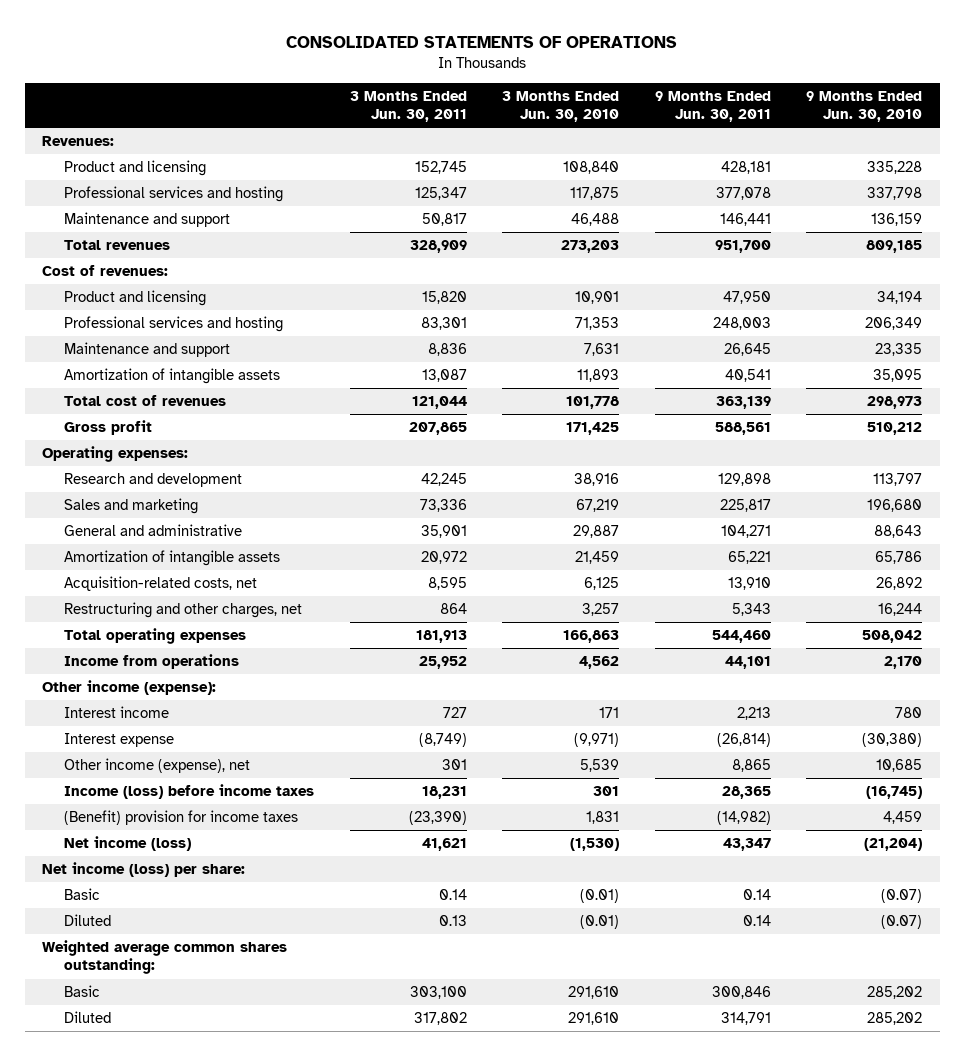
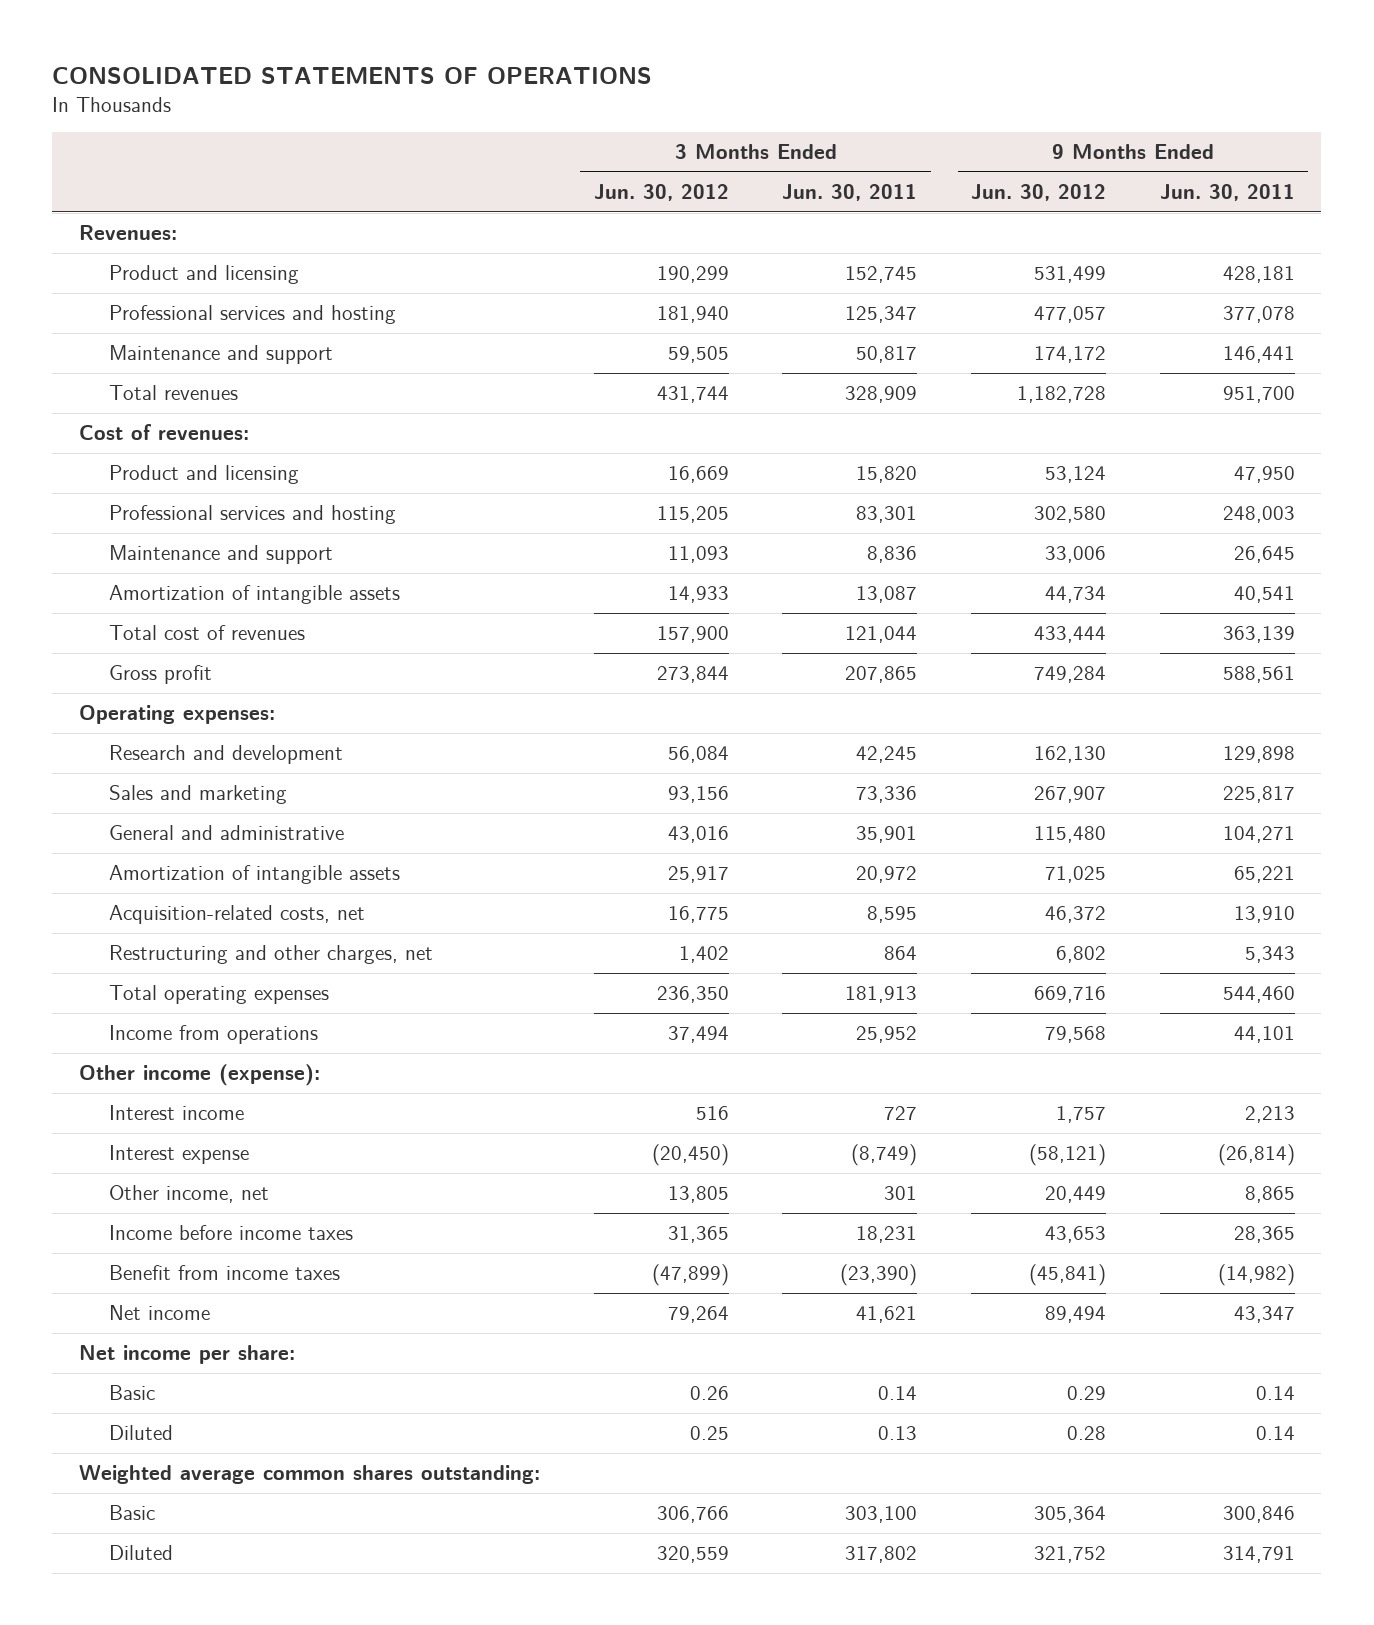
[502,90,620,122] 3 Months Ended Jun. 30, 2010 -> none
[806,90,923,122] 9 Months Ended Jun. 30, 2010 -> none
none -> [593,183,729,201] Jun. 30, 2012
none -> [971,183,1107,201] Jun. 30, 2012
[64,758,251,774] Other income (expense), net -> [108,1184,269,1203] Other income, net
[64,784,315,800] Income (loss) before income taxes -> [108,1224,353,1240] Income before income taxes
[64,810,299,826] (Benefit) provision for income taxes -> [108,1264,340,1280] Benefit from income taxes
[64,836,192,852] Net income (loss) -> [108,1304,210,1320] Net income
[42,862,246,878] Net income (loss) per share: -> [79,1344,296,1364] Net income per share:

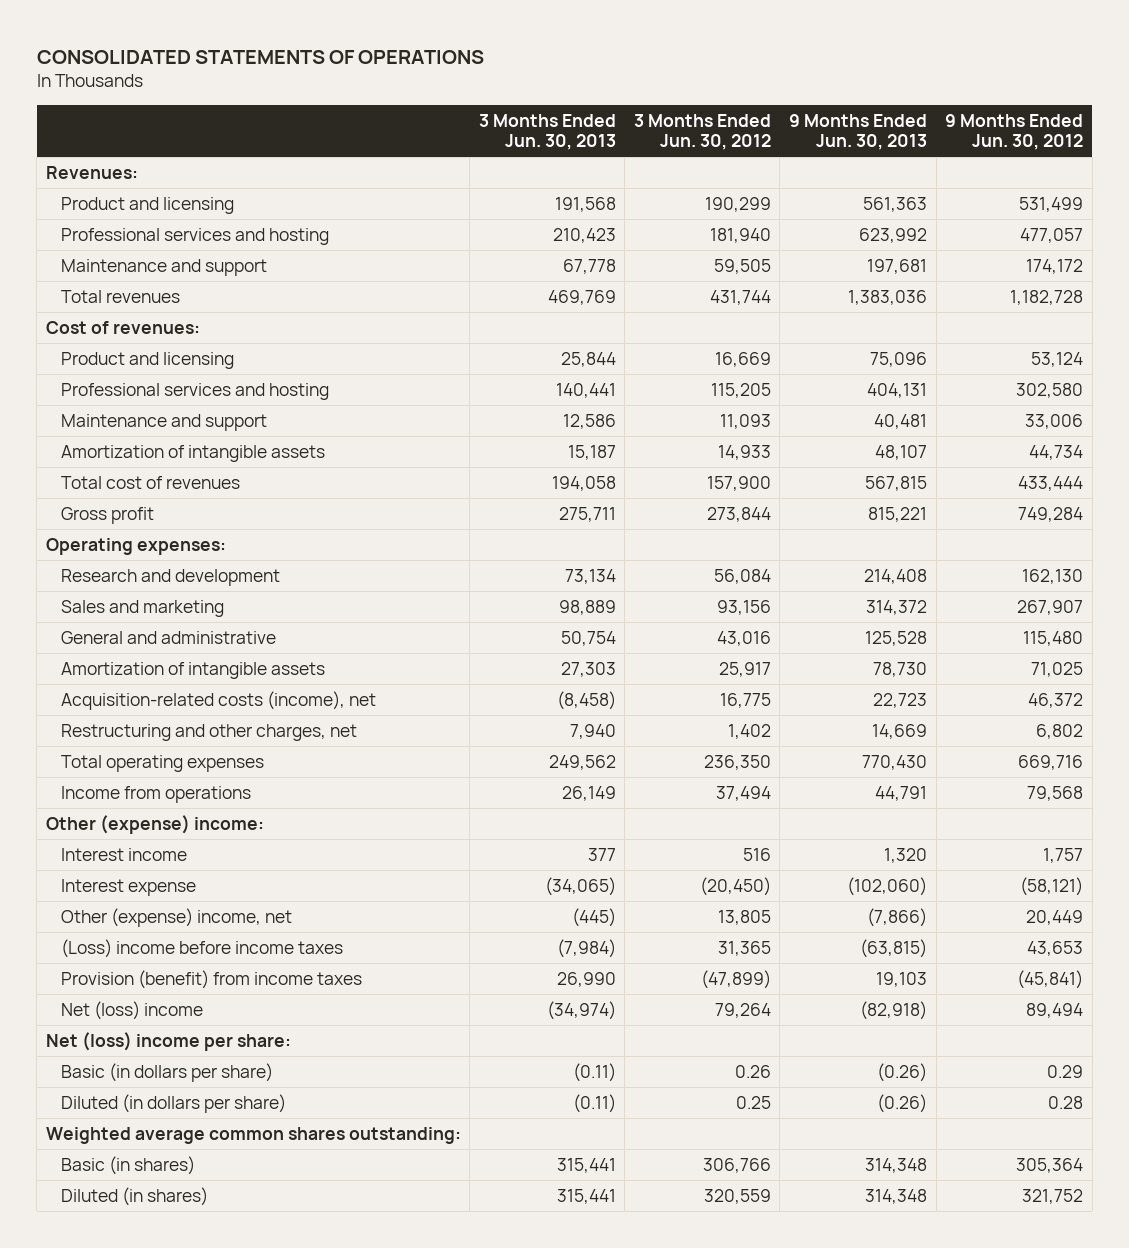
[782,183,918,201] Jun. 30, 2011 -> none
[1159,183,1295,201] Jun. 30, 2011 -> none
none -> [478,113,616,151] 3 Months Ended Jun. 30, 2013
none -> [789,113,928,151] 9 Months Ended Jun. 30, 2013
[108,904,365,924] Acquisition-related costs, net -> [61,690,377,710] Acquisition-related costs (income), net
[79,1063,321,1086] Other income (expense): -> [45,814,264,834] Other (expense) income:
[108,1184,269,1203] Other income, net -> [61,907,293,927] Other (expense) income, net
[108,1224,353,1240] Income before income taxes -> [61,938,344,958] (Loss) income before income taxes
[108,1264,340,1280] Benefit from income taxes -> [61,969,363,989] Provision (benefit) from income taxes
[108,1304,210,1320] Net income -> [61,1000,204,1020] Net (loss) income
[79,1344,296,1364] Net income per share: -> [45,1031,291,1051] Net (loss) income per share:
[108,1384,155,1400] Basic -> [61,1062,274,1082] Basic (in dollars per share)
[108,1424,173,1440] Diluted -> [61,1093,287,1113] Diluted (in dollars per share)
[108,1504,155,1520] Basic -> [61,1155,196,1175] Basic (in shares)
[108,1544,173,1560] Diluted -> [61,1186,209,1206] Diluted (in shares)

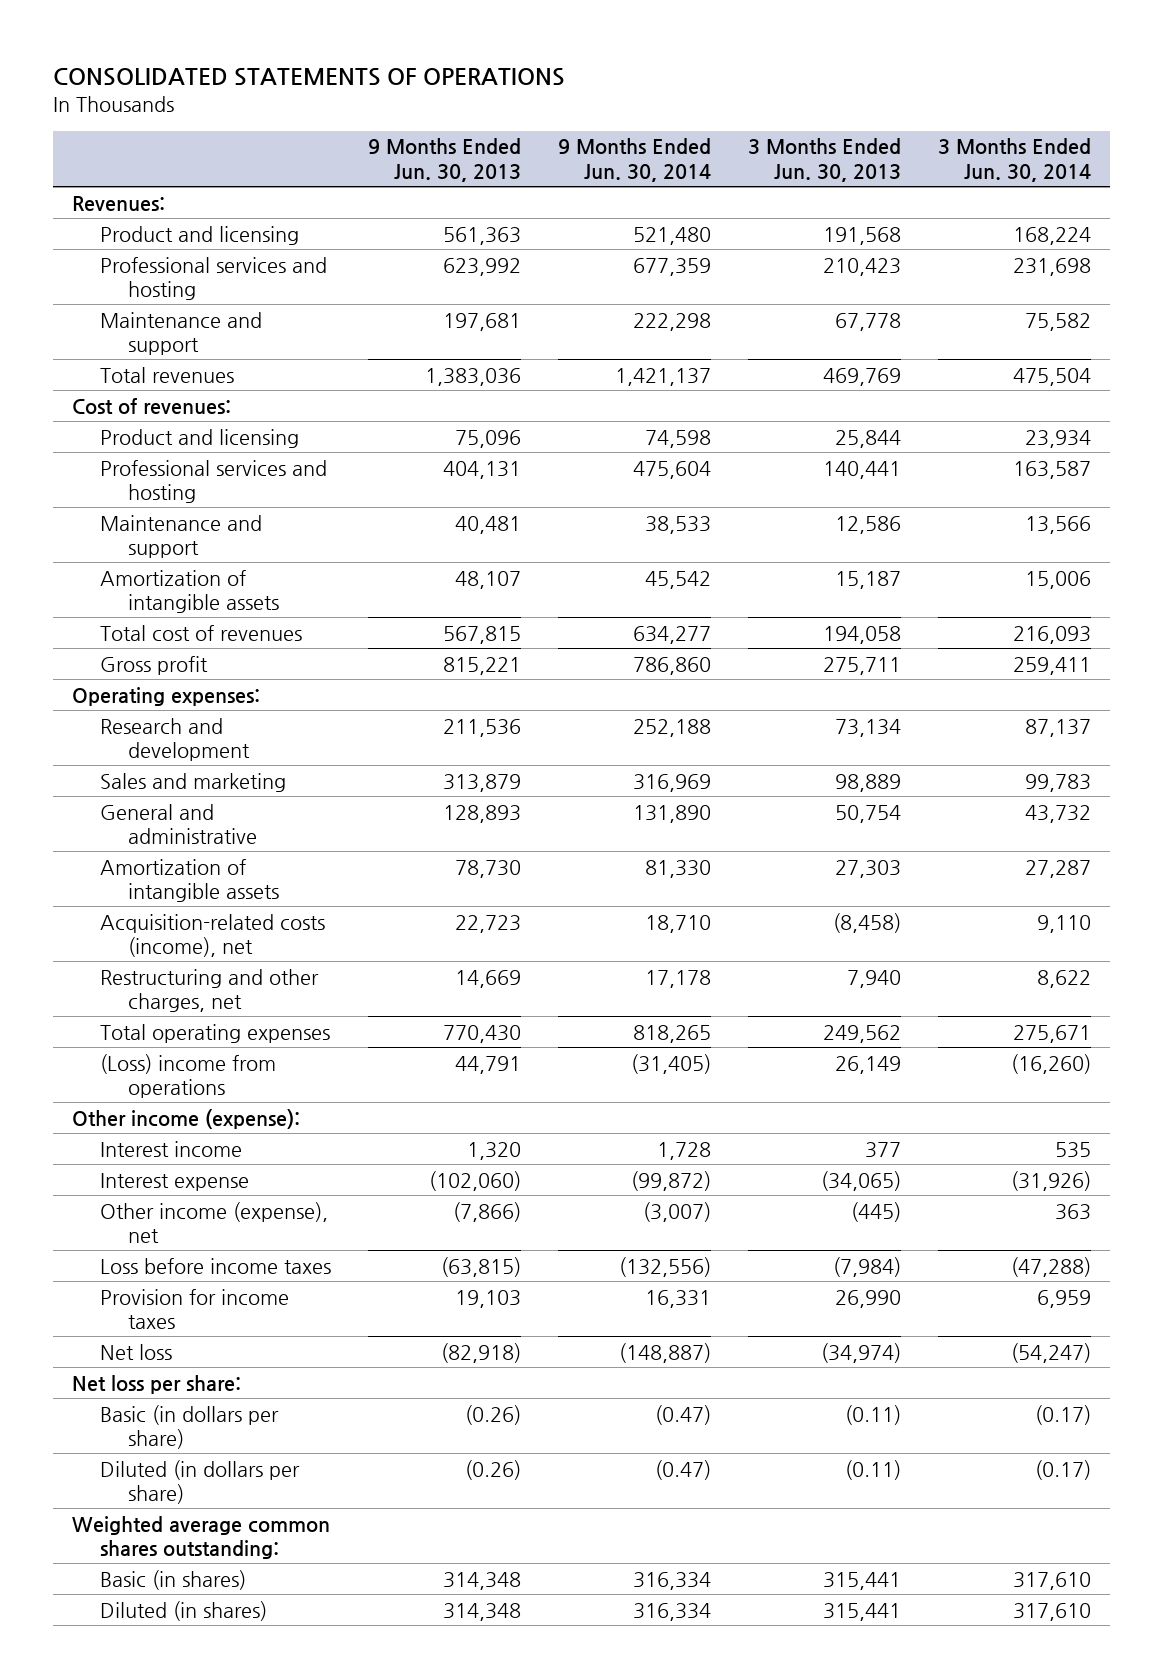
[633,113,771,151] 3 Months Ended Jun. 30, 2012 -> none
[945,113,1084,151] 9 Months Ended Jun. 30, 2012 -> none
none -> [558,138,712,182] 9 Months Ended Jun. 30, 2014
none -> [938,138,1092,182] 3 Months Ended Jun. 30, 2014
[864,568,928,584] 214,408 -> [442,718,521,737] 211,536
[866,599,928,615] 314,372 -> [442,773,521,792] 313,879
[865,630,928,646] 125,528 -> [442,804,521,823] 128,893
[61,785,252,803] Income from operations -> [99,1053,276,1098] (Loss) income from operations
[45,814,264,834] Other (expense) income: -> [71,1108,300,1129] Other income (expense):
[61,907,293,927] Other (expense) income, net -> [99,1201,328,1243] Other income (expense), net
[61,938,344,958] (Loss) income before income taxes -> [99,1257,331,1274] Loss before income taxes
[61,969,363,989] Provision (benefit) from income taxes -> [99,1288,289,1329] Provision for income taxes
[61,1000,204,1020] Net (loss) income -> [99,1343,172,1360] Net loss
[45,1031,291,1051] Net (loss) income per share: -> [71,1374,241,1394] Net loss per share:

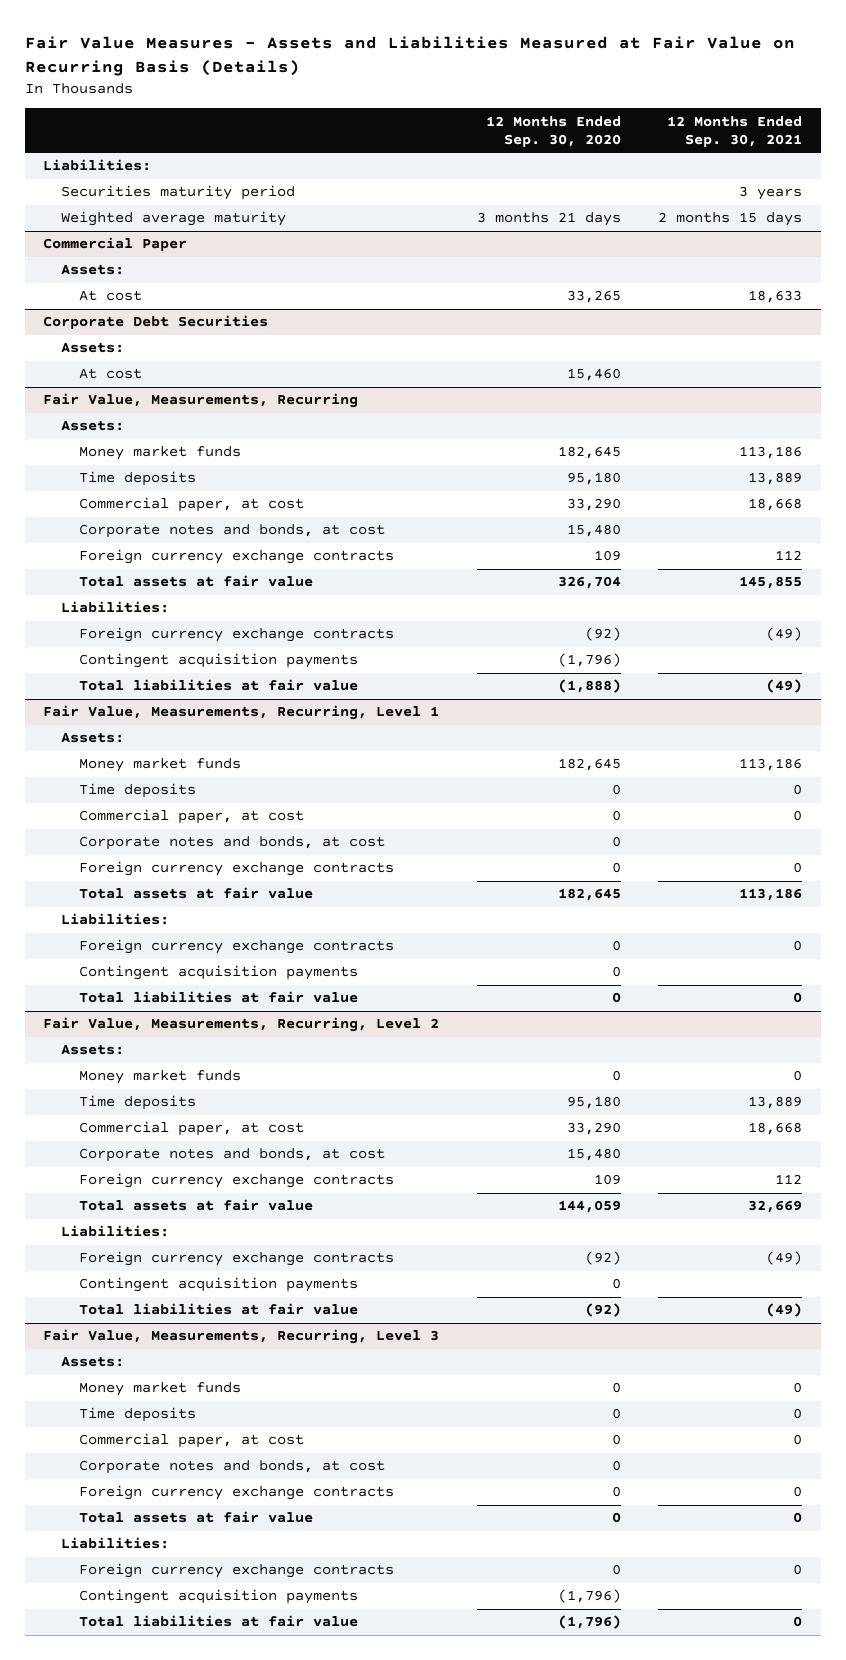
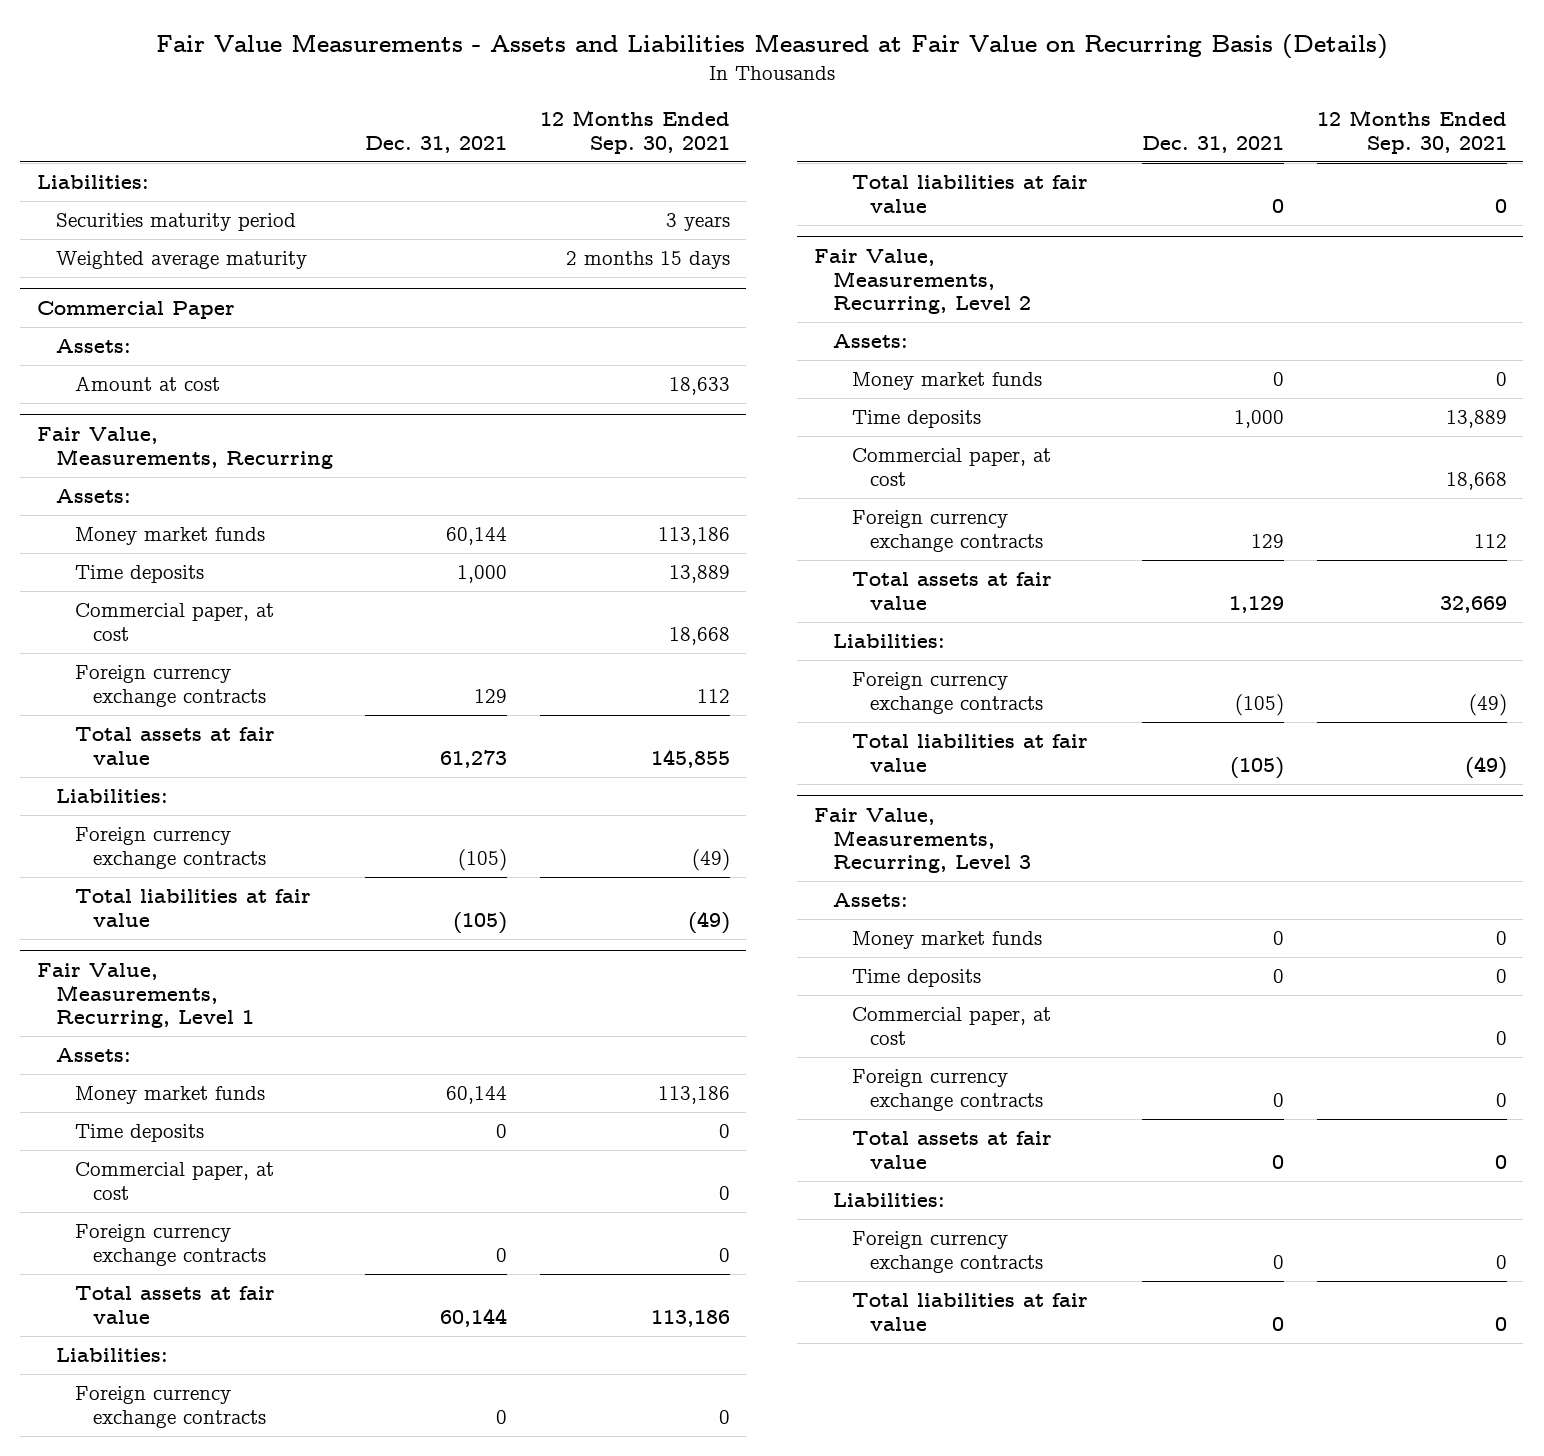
[24,36,795,77] Fair Value Measures - Assets and Liabilities Measured at Fair Value on Recurring Basis (Details) -> [155,34,1388,60] Fair Value Measurements - Assets and Liabilities Measured at Fair Value on Recurring Basis (Details)
[485,115,621,147] 12 Months Ended Sep. 30, 2020 -> none
none -> [365,135,508,153] Dec. 31, 2021
[43,315,269,330] Corporate Debt Securities -> none
[61,342,125,354] Assets: -> none
[79,368,143,380] At cost -> none
[79,290,143,302] At cost -> [74,376,220,392] Amount at cost
[79,524,386,539] Corporate notes and bonds, at cost -> none
[79,653,359,669] Contingent acquisition payments -> none
[79,836,386,851] Corporate notes and bonds, at cost -> none
[79,965,359,981] Contingent acquisition payments -> none
[79,1148,386,1163] Corporate notes and bonds, at cost -> none
[79,1277,359,1293] Contingent acquisition payments -> none
[79,1460,386,1475] Corporate notes and bonds, at cost -> none
[79,1589,359,1605] Contingent acquisition payments -> none

